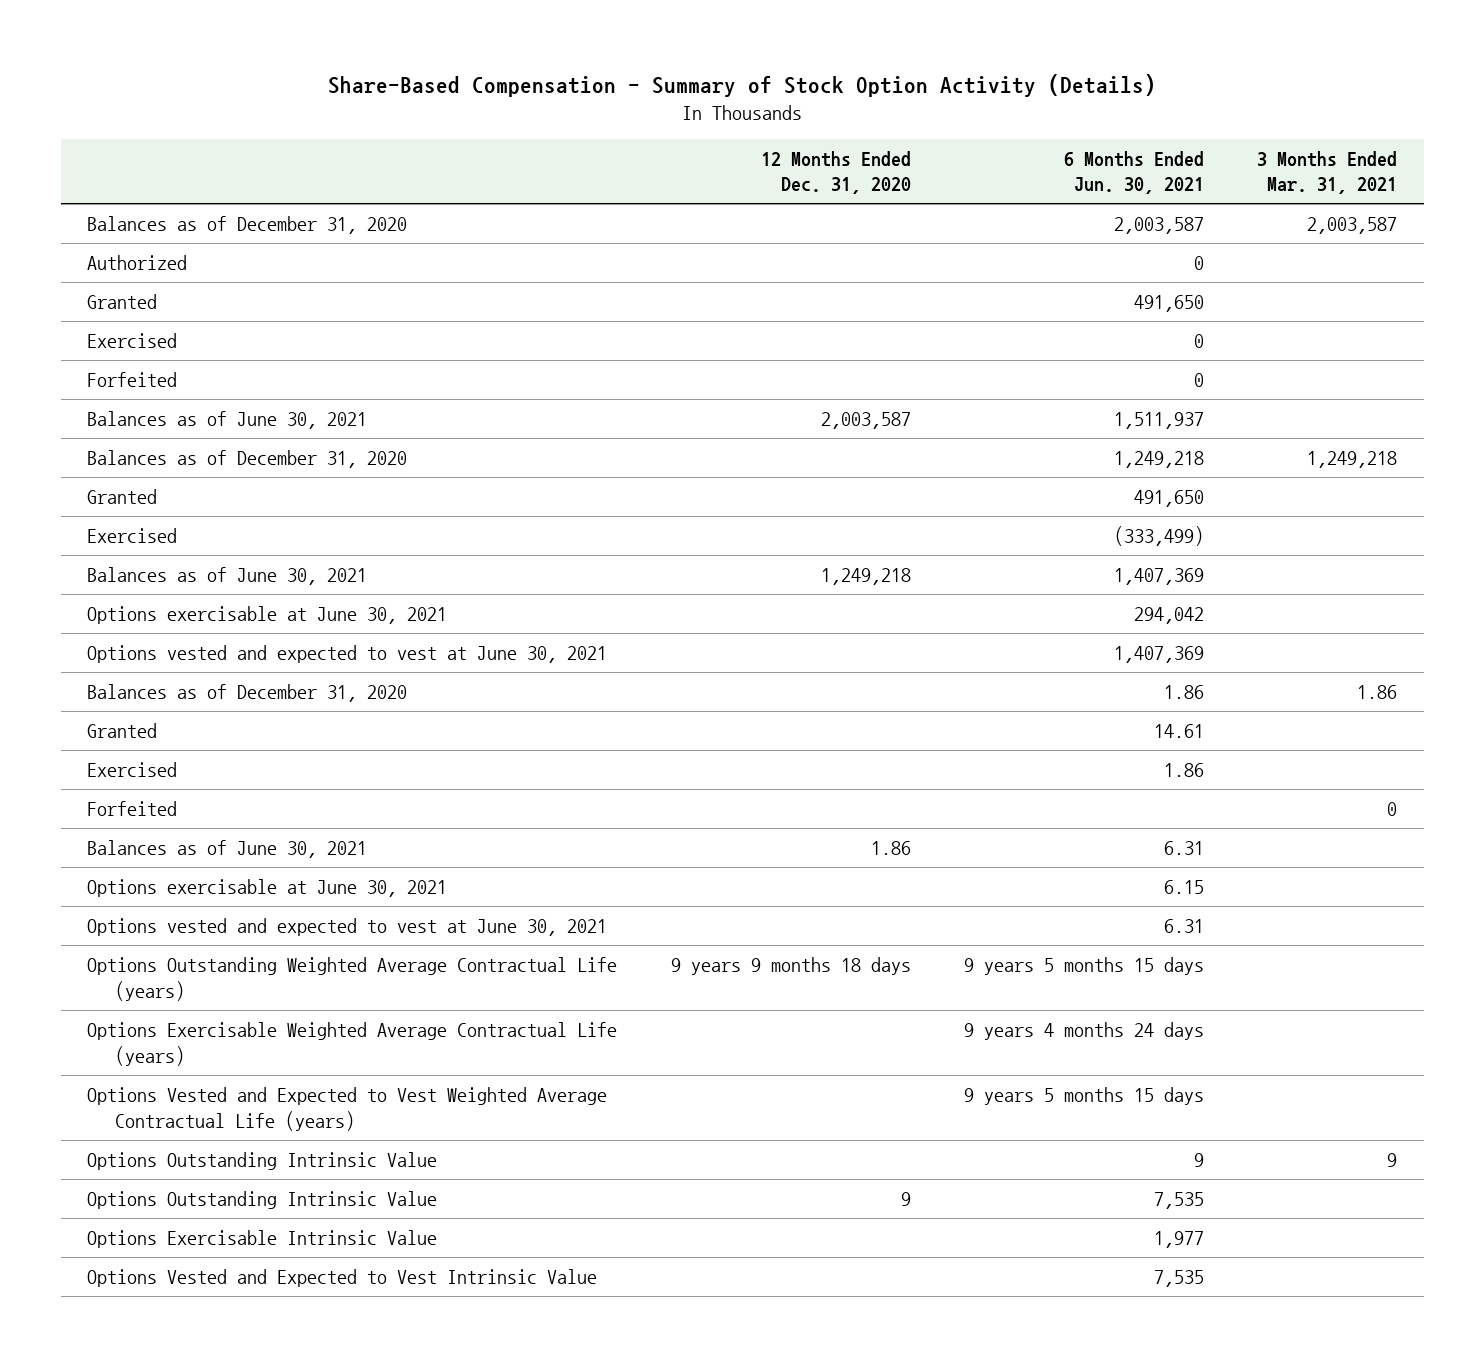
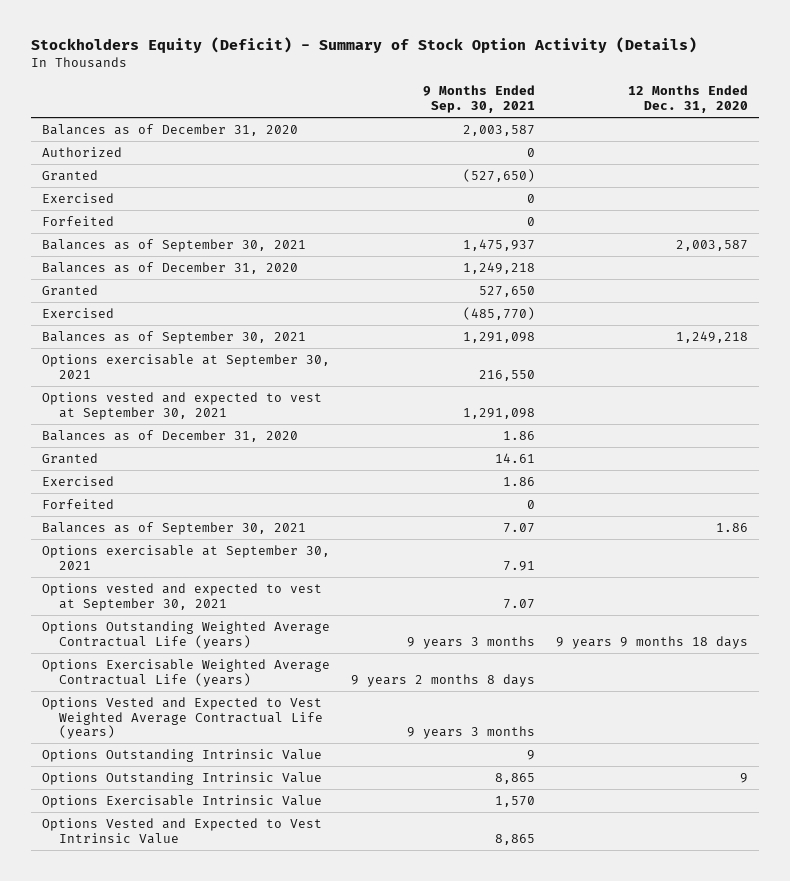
[328,73,1157,97] Share-Based Compensation - Summary of Stock Option Activity (Details) -> [30,37,697,54] Stockholders Equity (Deficit) - Summary of Stock Option Activity (Details)
[1063,150,1204,195] 6 Months Ended Jun. 30, 2021 -> none
[1257,150,1398,195] 3 Months Ended Mar. 31, 2021 -> none
none -> [422,85,535,113] 9 Months Ended Sep. 30, 2021
[87,410,368,429] Balances as of June 30, 2021 -> [41,238,306,252] Balances as of September 30, 2021
[87,566,368,585] Balances as of June 30, 2021 -> [41,330,306,344] Balances as of September 30, 2021
[87,605,448,624] Options exercisable at June 30, 2021 -> [41,353,330,379] Options exercisable at September 30, 2021
[87,644,608,663] Options vested and expected to vest at June 30, 2021 -> [41,391,322,420] Options vested and expected to vest at September 30, 2021
[87,839,368,858] Balances as of June 30, 2021 -> [41,521,306,535] Balances as of September 30, 2021
[87,878,448,897] Options exercisable at June 30, 2021 -> [41,544,330,570] Options exercisable at September 30, 2021
[87,917,608,936] Options vested and expected to vest at June 30, 2021 -> [41,582,322,611] Options vested and expected to vest at September 30, 2021

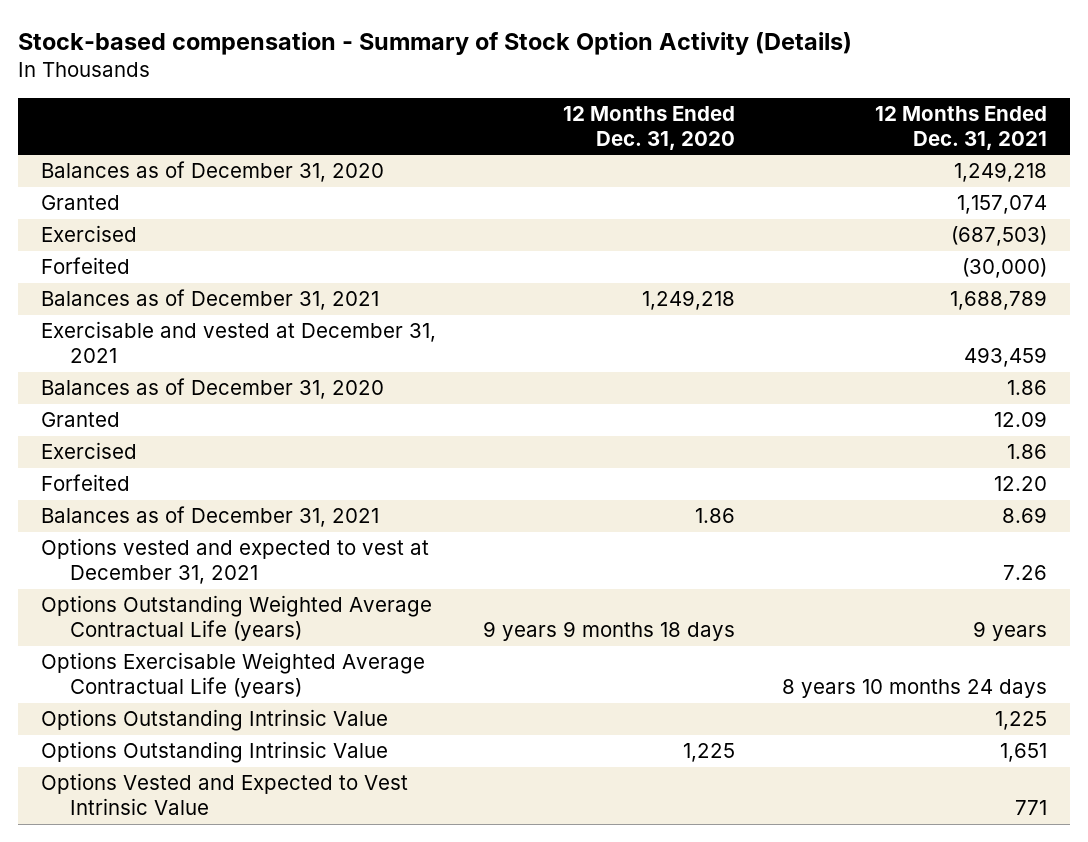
[30,37,697,54] Stockholders Equity (Deficit) - Summary of Stock Option Activity (Details) -> [18,31,853,55] Stock-based compensation - Summary of Stock Option Activity (Details)
[422,85,535,113] 9 Months Ended Sep. 30, 2021 -> none
none -> [874,106,1047,150] 12 Months Ended Dec. 31, 2021
[41,146,122,157] Authorized -> none
[41,261,298,274] Balances as of December 31, 2020 -> none
[41,284,98,296] Granted -> none
[41,307,114,318] Exercised -> none
[41,330,306,344] Balances as of September 30, 2021 -> none
[41,353,330,379] Options exercisable at September 30, 2021 -> none
[41,391,322,420] Options vested and expected to vest at September 30, 2021 -> none
[41,238,306,252] Balances as of September 30, 2021 -> [41,289,380,311] Balances as of December 31, 2021
[676,239,749,251] 2,003,587 -> [642,290,736,311] 1,249,218
none -> [41,321,437,364] Exercisable and vested at December 31, 2021
[41,544,330,570] Options exercisable at September 30, 2021 -> none
[41,521,306,535] Balances as of September 30, 2021 -> [41,506,380,528] Balances as of December 31, 2021
[41,582,322,611] Options vested and expected to vest at September 30, 2021 -> [41,538,430,585] Options vested and expected to vest at December 31, 2021
[41,696,324,740] Options Vested and Expected to Vest Weighted Average Contractual Life (years) -> none
[41,794,322,808] Options Exercisable Intrinsic Value -> none
[740,772,749,783] 9 -> [683,743,736,763] 1,225

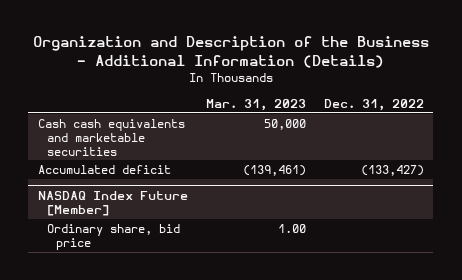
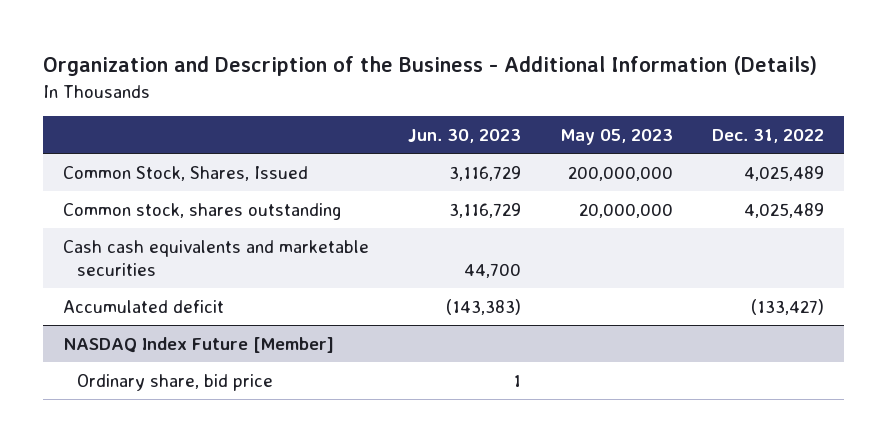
[205,99,306,112] Mar. 31, 2023 -> none
none -> [408,129,522,144] Jun. 30, 2023
none -> [560,129,674,146] May 05, 2023
none -> [62,165,308,181] Common Stock, Shares, Issued
none -> [62,202,341,220] Common stock, shares outstanding

